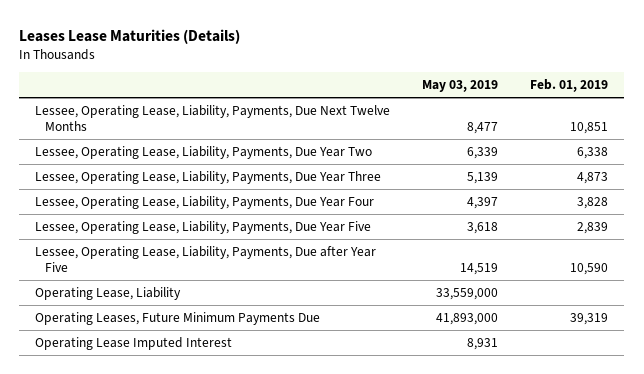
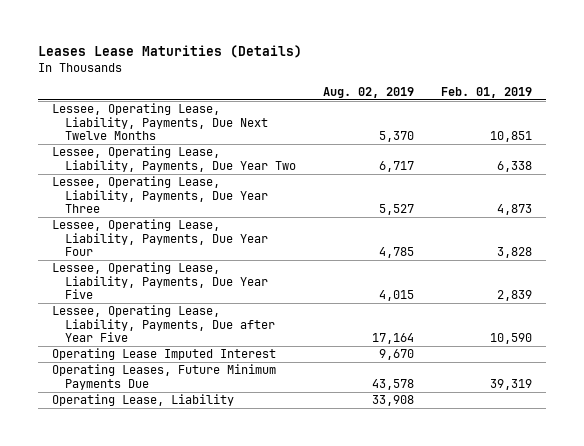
[422,80,499,93] May 03, 2019 -> none
none -> [323,86,415,98] Aug. 02, 2019
[35,311,321,325] Operating Leases, Future Minimum Payments Due -> [51,364,276,390] Operating Leases, Future Minimum Payments Due
[35,286,182,300] Operating Lease, Liability -> [51,394,234,407] Operating Lease, Liability

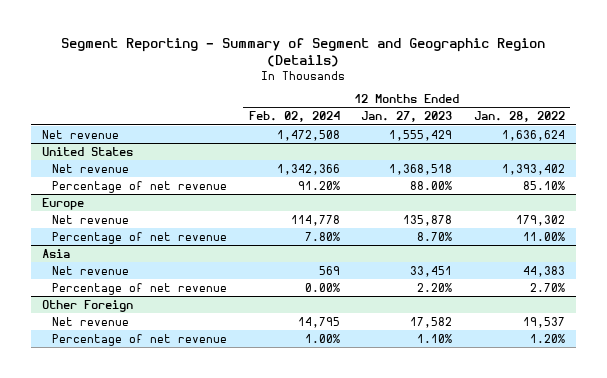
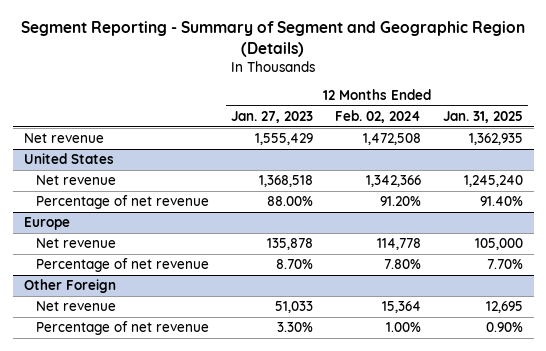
[473,111,565,123] Jan. 28, 2022 -> none
none -> [442,110,523,123] Jan. 31, 2025
[41,248,70,258] Asia -> none
[52,265,130,275] Net revenue -> none
[52,282,228,295] Percentage of net revenue -> none
[297,316,340,328] 14,795 -> [382,301,422,314] 15,364
[410,316,453,328] 17,582 -> [275,301,314,314] 51,033
[417,333,453,343] 1.10% -> [277,322,314,333] 3.30%

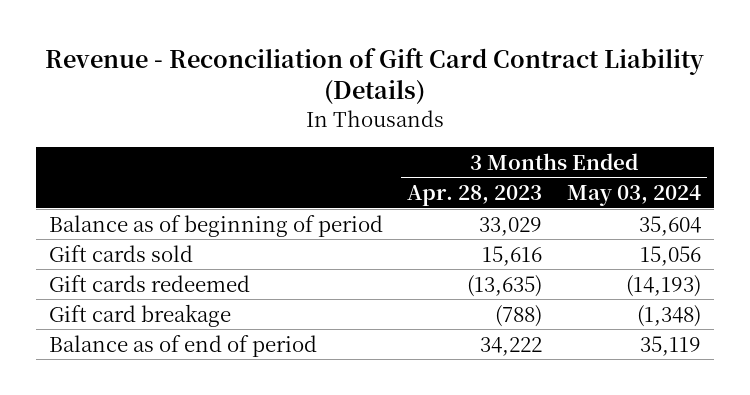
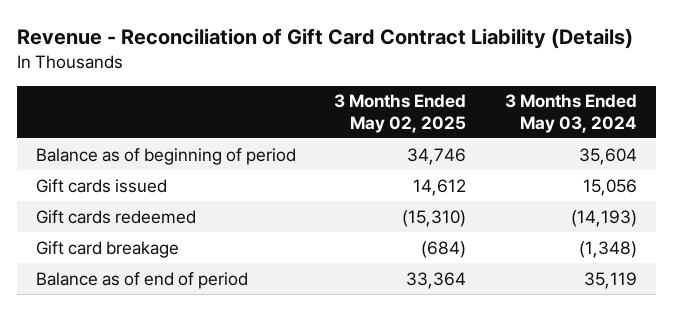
[407,184,543,206] Apr. 28, 2023 -> none
none -> [334,94,467,133] 3 Months Ended May 02, 2025
[48,244,193,262] Gift cards sold -> [35,178,167,193] Gift cards issued

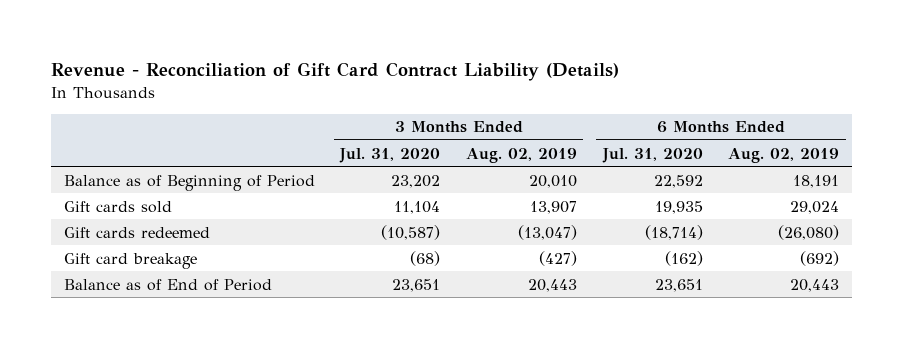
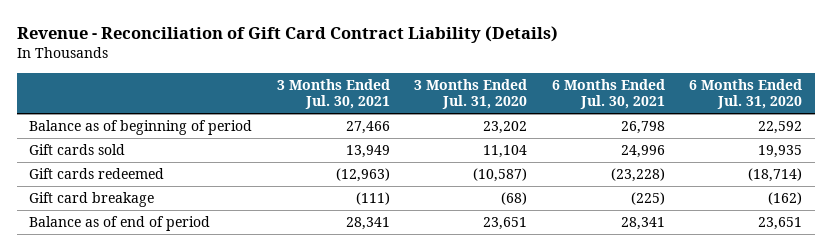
[466,147,578,163] Aug. 02, 2019 -> none
[728,147,840,163] Aug. 02, 2019 -> none
none -> [276,78,390,110] 3 Months Ended Jul. 30, 2021
none -> [551,78,665,110] 6 Months Ended Jul. 30, 2021
[63,174,315,191] Balance as of Beginning of Period -> [29,120,253,136] Balance as of beginning of period
[63,278,272,291] Balance as of End of Period -> [29,216,211,232] Balance as of end of period

